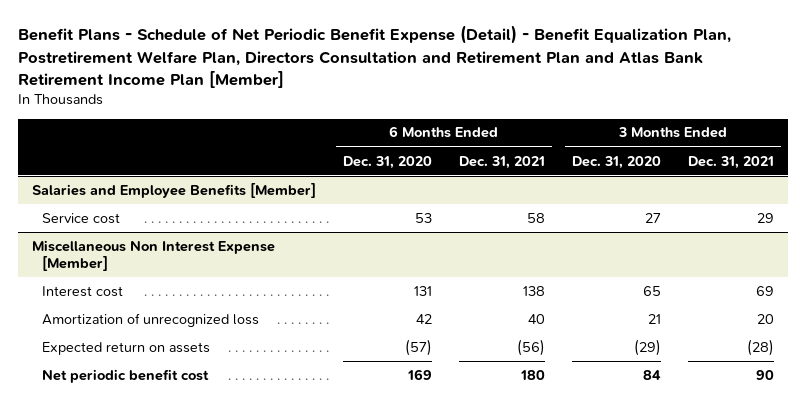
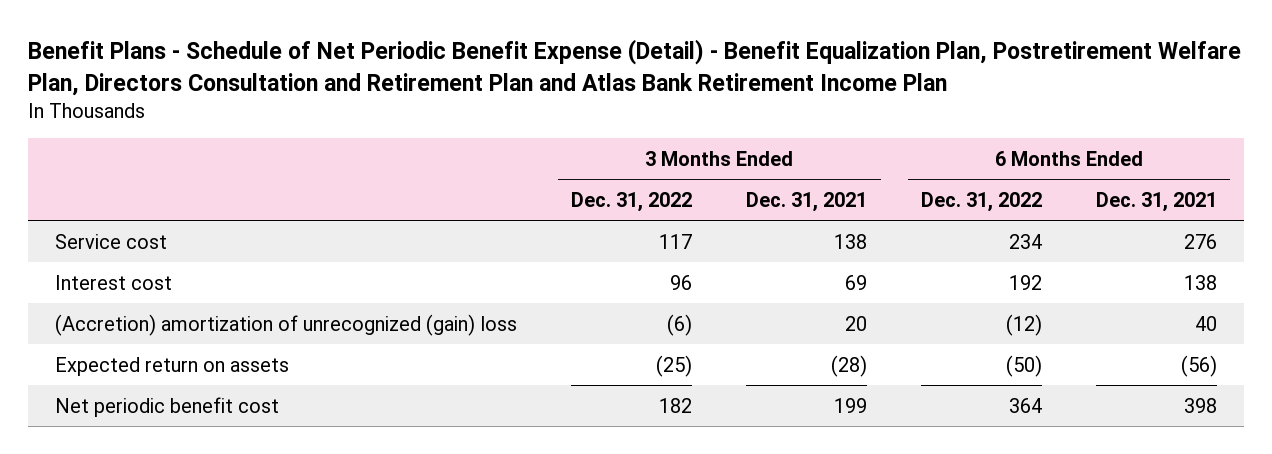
[18,25,732,88] Benefit Plans - Schedule of Net Periodic Benefit Expense (Detail) - Benefit Equalization Plan, Postretirement Welfare Plan, Directors Consultation and Retirement Plan and Atlas Bank Retirement Income Plan [Member] -> [28,39,1242,96] Benefit Plans - Schedule of Net Periodic Benefit Expense (Detail) - Benefit Equalization Plan, Postretirement Welfare Plan, Directors Consultation and Retirement Plan and Atlas Bank Retirement Income Plan
[342,155,432,169] Dec. 31, 2020 -> none
[572,155,662,169] Dec. 31, 2020 -> none
none -> [571,191,693,212] Dec. 31, 2022
none -> [921,191,1043,212] Dec. 31, 2022
[31,182,316,198] Salaries and Employee Benefits [Member] -> none
[31,239,275,271] Miscellaneous Non Interest Expense [Member] -> none
[526,212,545,223] 58 -> [1183,233,1217,249] 276
[757,212,775,223] 29 -> [834,233,868,249] 138
[41,312,259,327] Amortization of unrecognized loss -> [55,313,518,336] (Accretion) amortization of unrecognized (gain) loss
[519,369,545,380] 180 -> [1183,397,1217,413] 398
[756,369,775,380] 90 -> [834,397,868,413] 199

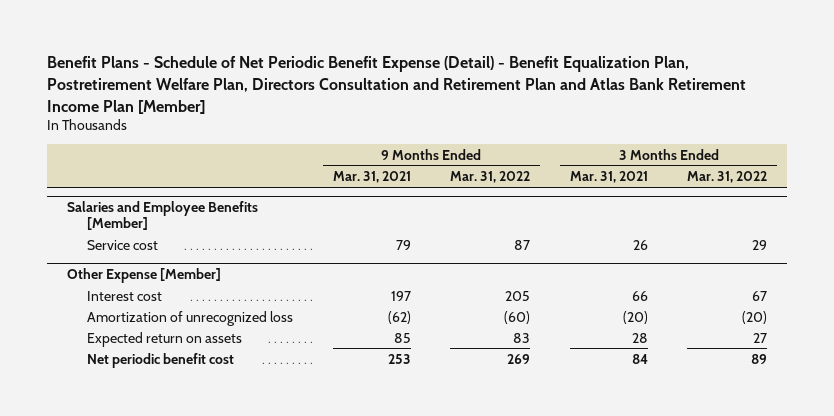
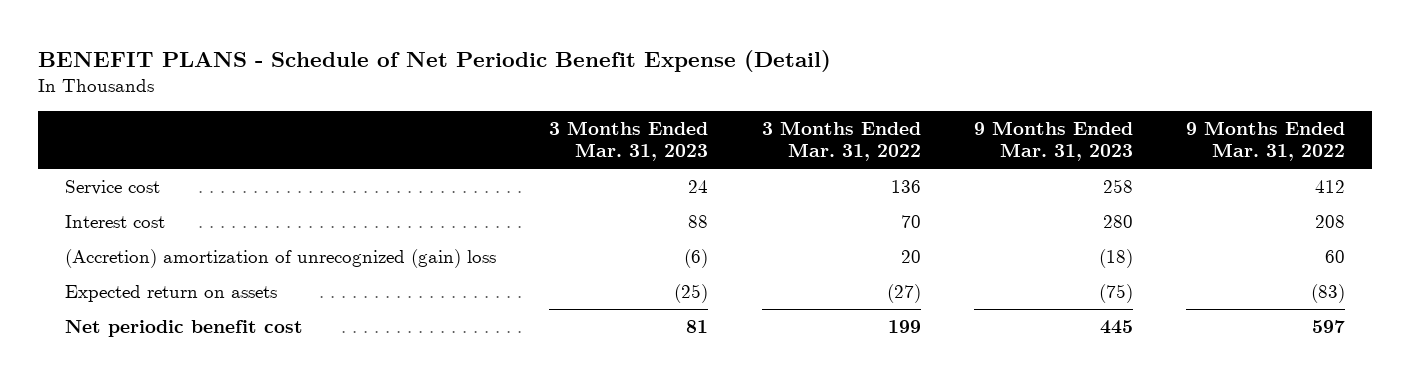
[46,56,746,114] Benefit Plans - Schedule of Net Periodic Benefit Expense (Detail) - Benefit Equalization Plan, Postretirement Welfare Plan, Directors Consultation and Retirement Plan and Atlas Bank Retirement Income Plan [Member] -> [38,50,832,73] BENEFIT PLANS - Schedule of Net Periodic Benefit Expense (Detail)
[332,171,411,184] Mar. 31, 2021 -> none
[569,171,648,184] Mar. 31, 2021 -> none
none -> [549,121,709,162] 3 Months Ended Mar. 31, 2023
none -> [973,121,1133,162] 9 Months Ended Mar. 31, 2023
[66,200,258,231] Salaries and Employee Benefits [Member] -> none
[66,267,221,283] Other Expense [Member] -> none
[514,239,531,250] 87 -> [1315,179,1346,193] 412
[752,239,768,250] 29 -> [890,179,921,193] 136
[505,290,531,301] 205 -> [1315,214,1346,228] 208
[752,290,768,301] 67 -> [900,214,921,228] 70
[86,310,293,326] Amortization of unrecognized loss -> [64,248,496,268] (Accretion) amortization of unrecognized (gain) loss
[504,310,531,324] (60) -> [1325,249,1346,263] 60
[742,310,768,324] (20) -> [900,249,921,263] 20
[513,332,531,343] 83 -> [1311,283,1346,303] (83)
[753,332,768,343] 27 -> [886,283,921,303] (27)
[507,353,531,364] 269 -> [1312,319,1346,333] 597
[751,353,768,364] 89 -> [887,319,921,333] 199

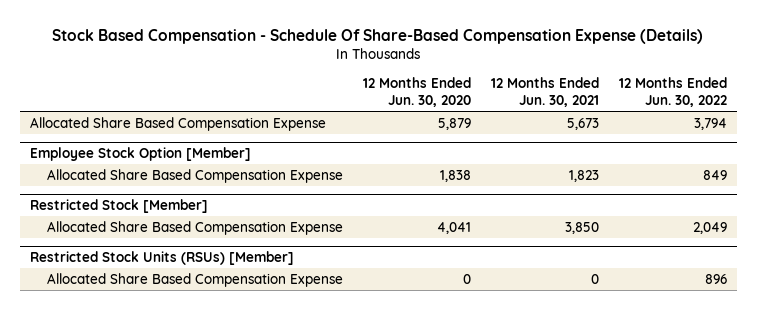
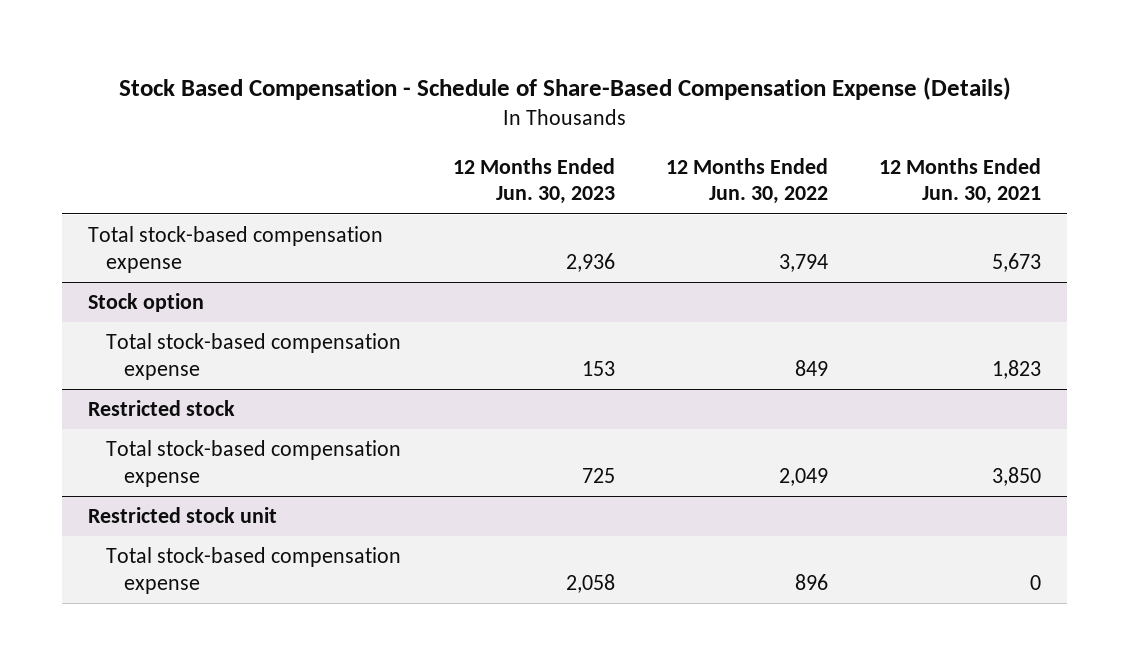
[52,28,704,44] Stock Based Compensation - Schedule Of Share-Based Compensation Expense (Details) -> [118,76,1011,100] Stock Based Compensation - Schedule of Share-Based Compensation Expense (Details)
[362,77,471,108] 12 Months Ended Jun. 30, 2020 -> none
none -> [452,157,615,205] 12 Months Ended Jun. 30, 2023
[30,116,327,131] Allocated Share Based Compensation Expense -> [87,226,383,273] Total stock-based compensation expense
[30,147,252,162] Employee Stock Option [Member] -> [87,293,204,313] Stock option
[46,168,343,183] Allocated Share Based Compensation Expense -> [106,333,402,380] Total stock-based compensation expense
[30,199,209,214] Restricted Stock [Member] -> [87,400,235,417] Restricted stock
[46,220,343,235] Allocated Share Based Compensation Expense -> [106,440,402,487] Total stock-based compensation expense
[30,251,295,266] Restricted Stock Units (RSUs) [Member] -> [87,507,277,524] Restricted stock unit
[46,272,343,287] Allocated Share Based Compensation Expense -> [106,547,402,594] Total stock-based compensation expense

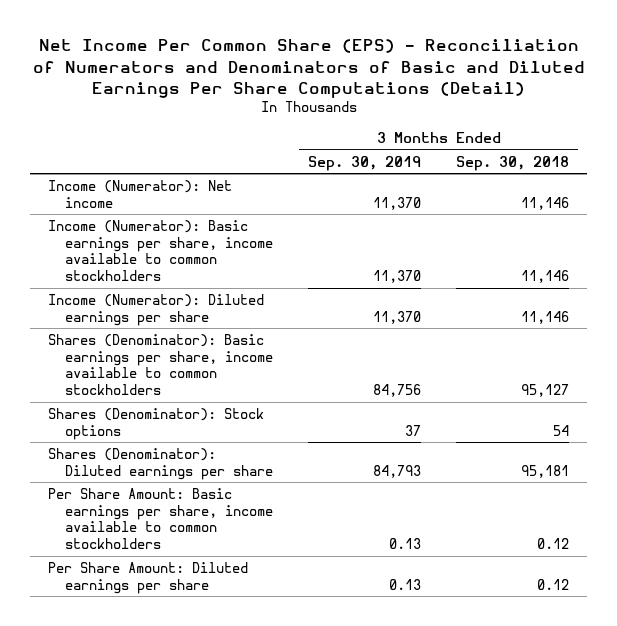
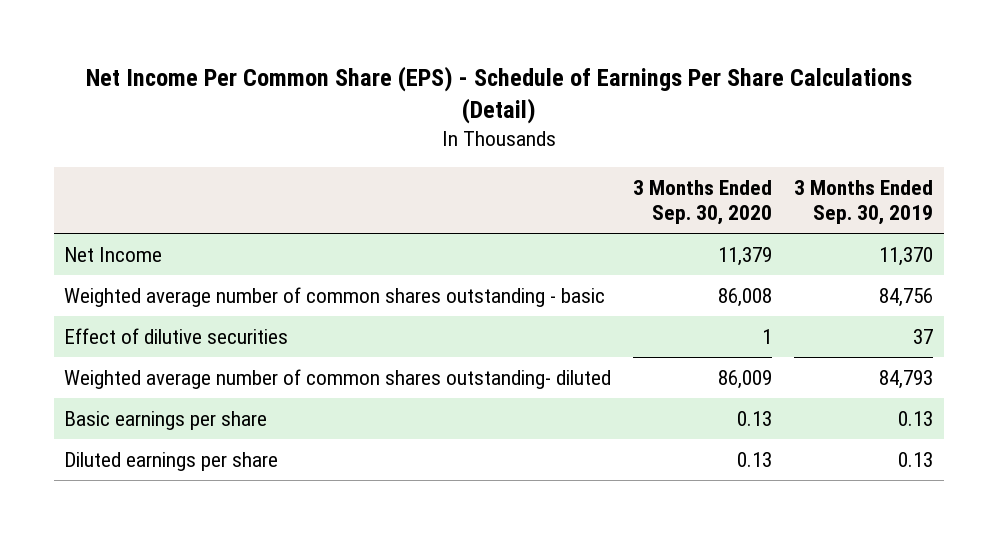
[32,39,585,98] Net Income Per Common Share (EPS) - Reconciliation of Numerators and Denominators of Basic and Diluted Earnings Per Share Computations (Detail) -> [85,65,912,125] Net Income Per Common Share (EPS) - Schedule of Earnings Per Share Calculations (Detail)
[456,155,570,171] Sep. 30, 2018 -> none
none -> [633,180,773,226] 3 Months Ended Sep. 30, 2020
[47,220,273,281] Income (Numerator): Basic earnings per share, income available to common stockholders -> none
[47,294,264,326] Income (Numerator): Diluted earnings per share -> none
[47,180,232,208] Income (Numerator): Net income -> [64,246,163,262] Net Income
[47,334,273,395] Shares (Denominator): Basic earnings per share, income available to common stockholders -> [64,286,606,307] Weighted average number of common shares outstanding - basic
[47,408,264,440] Shares (Denominator): Stock options -> [64,327,289,344] Effect of dilutive securities
[47,448,273,480] Shares (Denominator): Diluted earnings per share -> [64,368,612,389] Weighted average number of common shares outstanding- diluted
[47,488,273,549] Per Share Amount: Basic earnings per share, income available to common stockholders -> [64,410,268,430] Basic earnings per share
[47,562,248,594] Per Share Amount: Diluted earnings per share -> [64,451,279,471] Diluted earnings per share

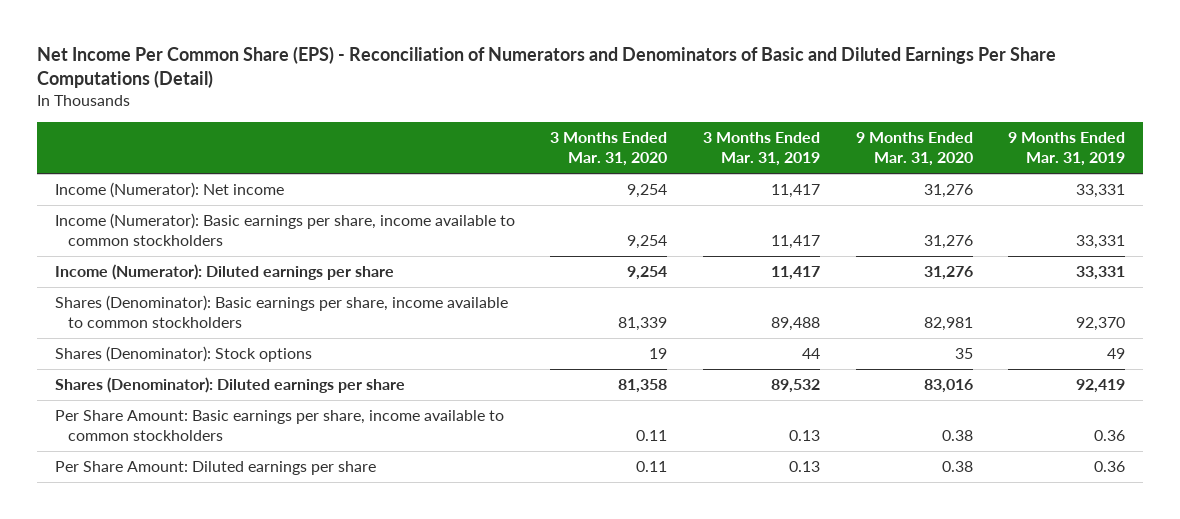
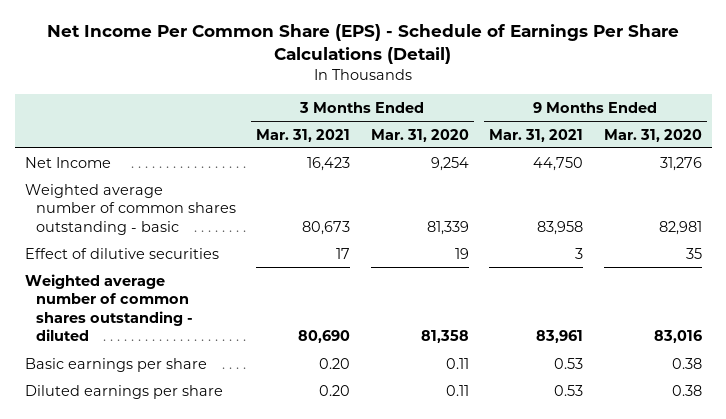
[36,45,1056,89] Net Income Per Common Share (EPS) - Reconciliation of Numerators and Denominators of Basic and Diluted Earnings Per Share Computations (Detail) -> [47,24,680,64] Net Income Per Common Share (EPS) - Schedule of Earnings Per Share Calculations (Detail)
[702,132,820,167] 3 Months Ended Mar. 31, 2019 -> none
[1008,132,1126,167] 9 Months Ended Mar. 31, 2019 -> none
none -> [256,128,351,142] Mar. 31, 2021
none -> [489,128,584,142] Mar. 31, 2021
[54,213,515,247] Income (Numerator): Basic earnings per share, income available to common stockholders -> none
[54,264,394,281] Income (Numerator): Diluted earnings per share -> none
[54,182,284,199] Income (Numerator): Net income -> [24,156,111,168] Net Income
[54,295,508,329] Shares (Denominator): Basic earnings per share, income available to common stockholders -> [24,183,236,235] Weighted average number of common shares outstanding - basic
[54,346,312,363] Shares (Denominator): Stock options -> [24,247,219,259] Effect of dilutive securities
[54,377,405,394] Shares (Denominator): Diluted earnings per share -> [24,273,193,342] Weighted average number of common shares outstanding - diluted
[54,410,504,442] Per Share Amount: Basic earnings per share, income available to common stockholders -> [24,357,207,372] Basic earnings per share
[54,461,376,476] Per Share Amount: Diluted earnings per share -> [24,384,223,399] Diluted earnings per share

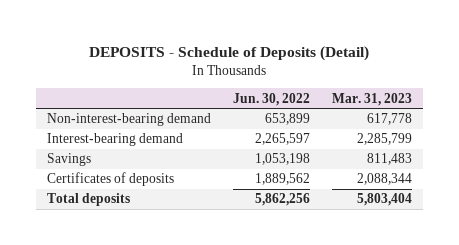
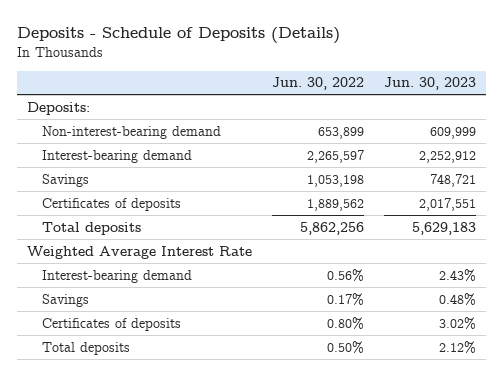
[89,45,370,61] DEPOSITS - Schedule of Deposits (Detail) -> [16,27,340,45] Deposits - Schedule of Deposits (Details)
[331,92,412,106] Mar. 31, 2023 -> none
none -> [383,77,476,91] Jun. 30, 2023
none -> [26,101,90,115] Deposits:
none -> [26,245,252,259] Weighted Average Interest Rate
none -> [41,269,192,283] Interest-bearing demand
none -> [41,293,89,307] Savings
none -> [41,317,181,331] Certificates of deposits
none -> [41,341,130,355] Total deposits

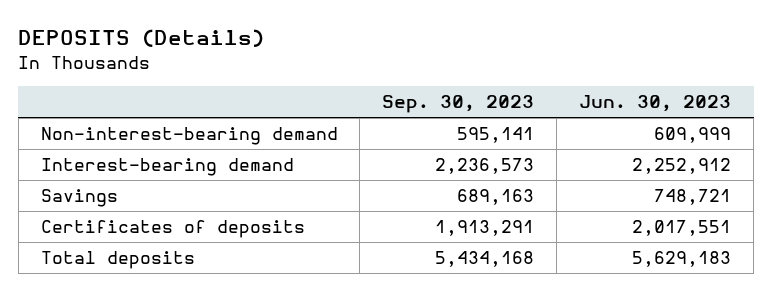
[16,27,340,45] Deposits - Schedule of Deposits (Details) -> [18,29,265,48] DEPOSITS (Details)
[271,77,364,91] Jun. 30, 2022 -> none
none -> [382,95,535,114] Sep. 30, 2023
[26,101,90,115] Deposits: -> none
[26,245,252,259] Weighted Average Interest Rate -> none
[41,269,192,283] Interest-bearing demand -> none
[41,293,89,307] Savings -> none
[41,317,181,331] Certificates of deposits -> none
[41,341,130,355] Total deposits -> none

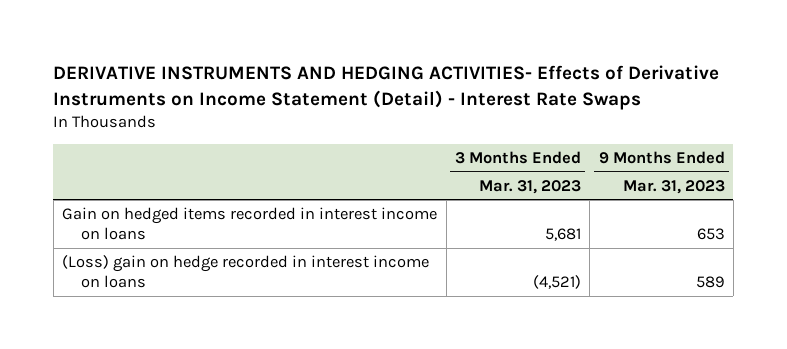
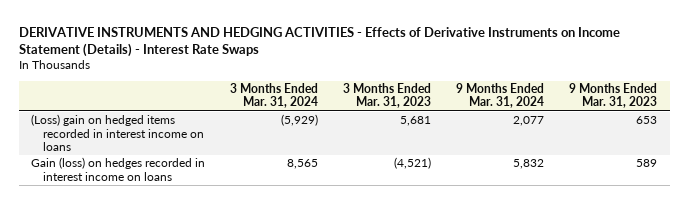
[53,65,720,110] DERIVATIVE INSTRUMENTS AND HEDGING ACTIVITIES- Effects of Derivative Instruments on Income Statement (Detail) - Interest Rate Swaps -> [18,26,620,58] DERIVATIVE INSTRUMENTS AND HEDGING ACTIVITIES - Effects of Derivative Instruments on Income Statement (Details) - Interest Rate Swaps
none -> [230,83,319,109] 3 Months Ended Mar. 31, 2024
none -> [456,83,545,109] 9 Months Ended Mar. 31, 2024
[62,207,438,241] Gain on hedged items recorded in interest income on loans -> [31,114,205,152] (Loss) gain on hedged items recorded in interest income on loans
[62,255,430,289] (Loss) gain on hedge recorded in interest income on loans -> [31,157,206,181] Gain (loss) on hedges recorded in interest income on loans

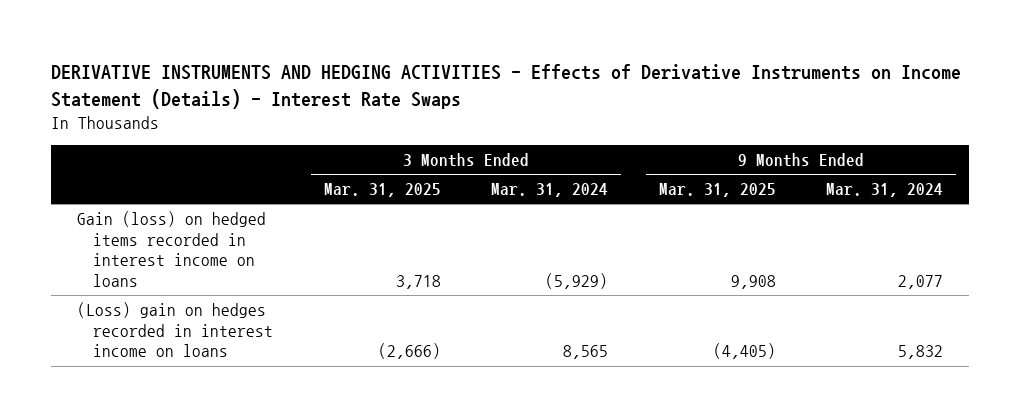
[343,83,432,109] 3 Months Ended Mar. 31, 2023 -> none
[569,83,658,109] 9 Months Ended Mar. 31, 2023 -> none
none -> [323,183,441,198] Mar. 31, 2025
none -> [658,183,776,198] Mar. 31, 2025
[31,114,205,152] (Loss) gain on hedged items recorded in interest income on loans -> [76,211,266,287] Gain (loss) on hedged items recorded in interest income on loans
[31,157,206,181] Gain (loss) on hedges recorded in interest income on loans -> [76,302,274,358] (Loss) gain on hedges recorded in interest income on loans

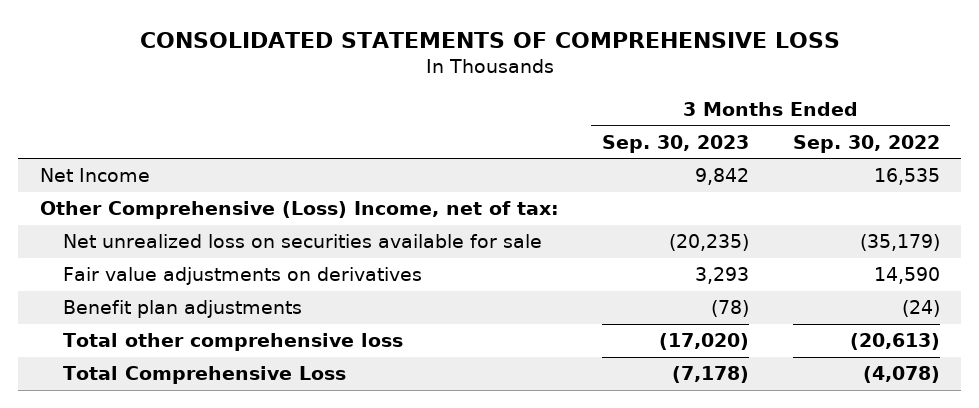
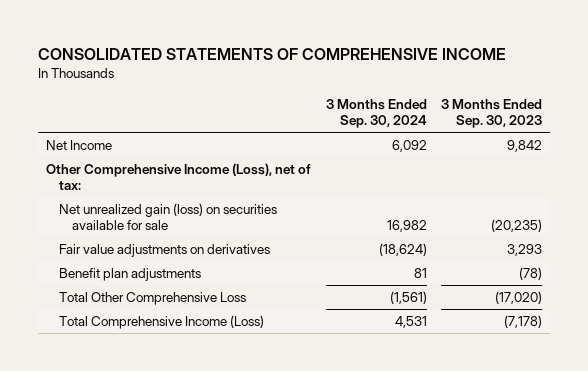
[139,31,840,48] CONSOLIDATED STATEMENTS OF COMPREHENSIVE LOSS -> [38,47,507,60] CONSOLIDATED STATEMENTS OF COMPREHENSIVE INCOME
[792,134,940,153] Sep. 30, 2022 -> none
none -> [325,98,427,128] 3 Months Ended Sep. 30, 2024
[39,201,559,220] Other Comprehensive (Loss) Income, net of tax: -> [45,163,311,191] Other Comprehensive Income (Loss), net of tax:
[63,234,543,249] Net unrealized loss on securities available for sale -> [58,203,277,231] Net unrealized gain (loss) on securities available for sale
[63,333,404,352] Total other comprehensive loss -> [58,292,246,306] Total Other Comprehensive Loss
[63,366,347,385] Total Comprehensive Loss -> [58,315,264,330] Total Comprehensive Income (Loss)

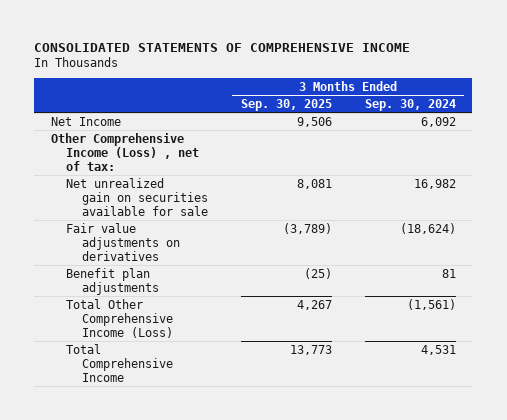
[441,98,543,128] 3 Months Ended Sep. 30, 2023 -> none
none -> [240,98,332,111] Sep. 30, 2025
[45,163,311,191] Other Comprehensive Income (Loss), net of tax: -> [50,132,200,171] Other Comprehensive Income (Loss) , net of tax:
[58,203,277,231] Net unrealized gain (loss) on securities available for sale -> [66,177,208,216] Net unrealized gain on securities available for sale
[58,292,246,306] Total Other Comprehensive Loss -> [66,298,173,338] Total Other Comprehensive Income (Loss)
[58,315,264,330] Total Comprehensive Income (Loss) -> [66,343,173,382] Total Comprehensive Income

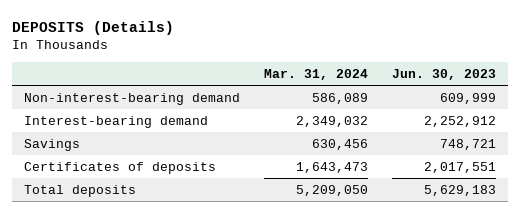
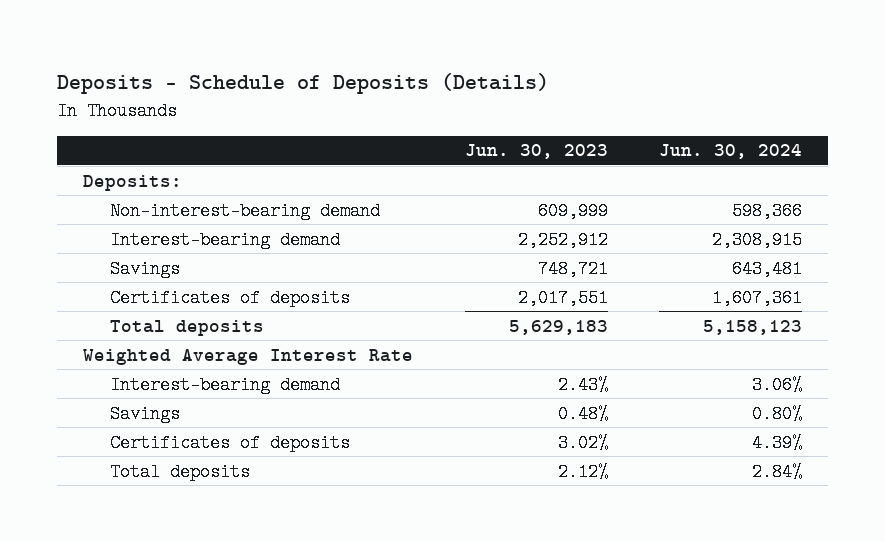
[12,21,175,36] DEPOSITS (Details) -> [57,72,550,94] Deposits - Schedule of Deposits (Details)
[264,68,369,80] Mar. 31, 2024 -> none
none -> [659,144,803,160] Jun. 30, 2024
none -> [83,174,183,191] Deposits:
none -> [83,348,414,365] Weighted Average Interest Rate
none -> [110,375,341,394] Interest-bearing demand
none -> [110,404,181,423] Savings
none -> [110,433,351,452] Certificates of deposits
none -> [110,462,251,481] Total deposits

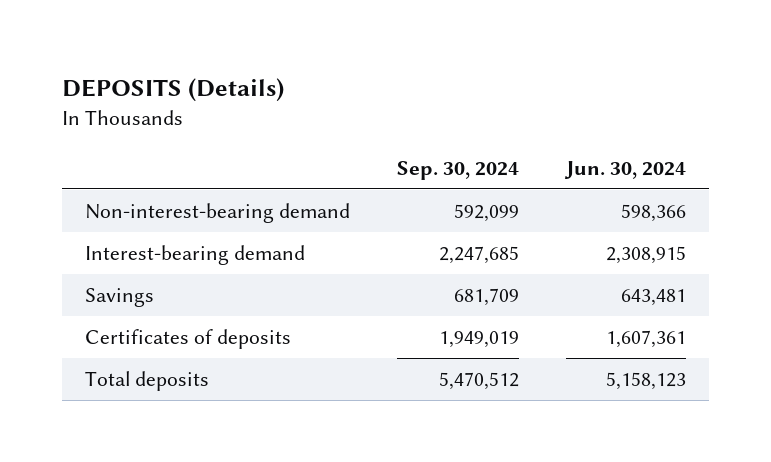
[57,72,550,94] Deposits - Schedule of Deposits (Details) -> [62,77,285,102] DEPOSITS (Details)
[464,144,608,160] Jun. 30, 2023 -> none
none -> [396,160,519,180] Sep. 30, 2024
[83,174,183,191] Deposits: -> none
[83,348,414,365] Weighted Average Interest Rate -> none
[110,375,341,394] Interest-bearing demand -> none
[110,404,181,423] Savings -> none
[110,433,351,452] Certificates of deposits -> none
[110,462,251,481] Total deposits -> none

